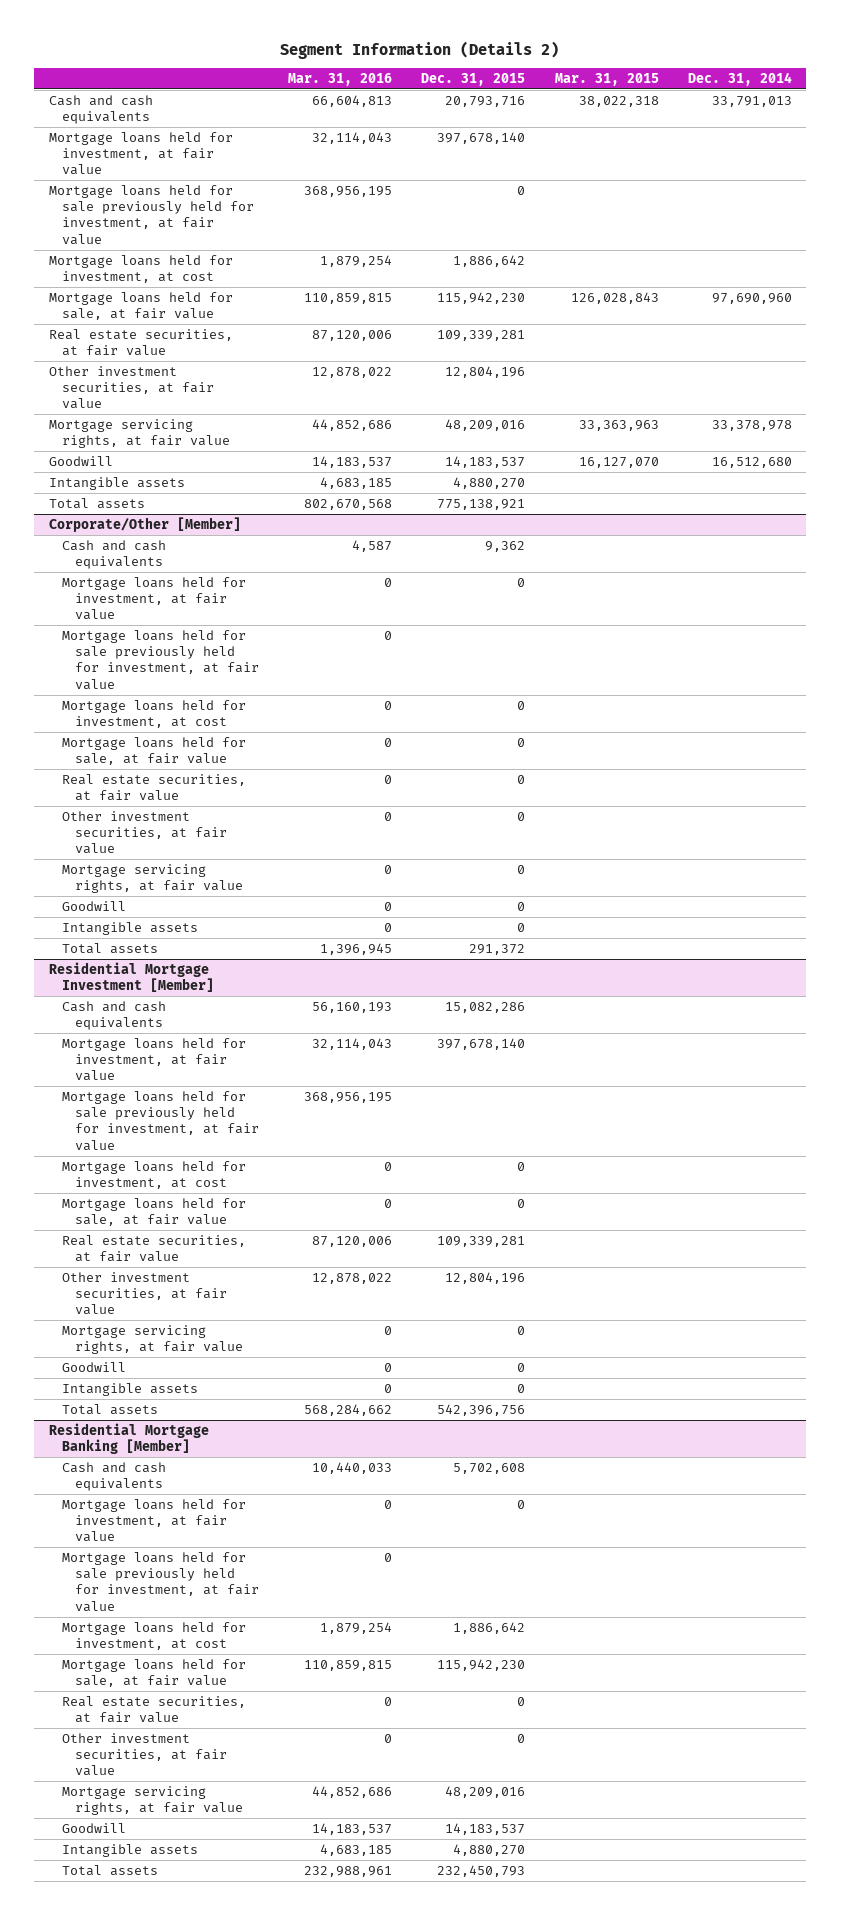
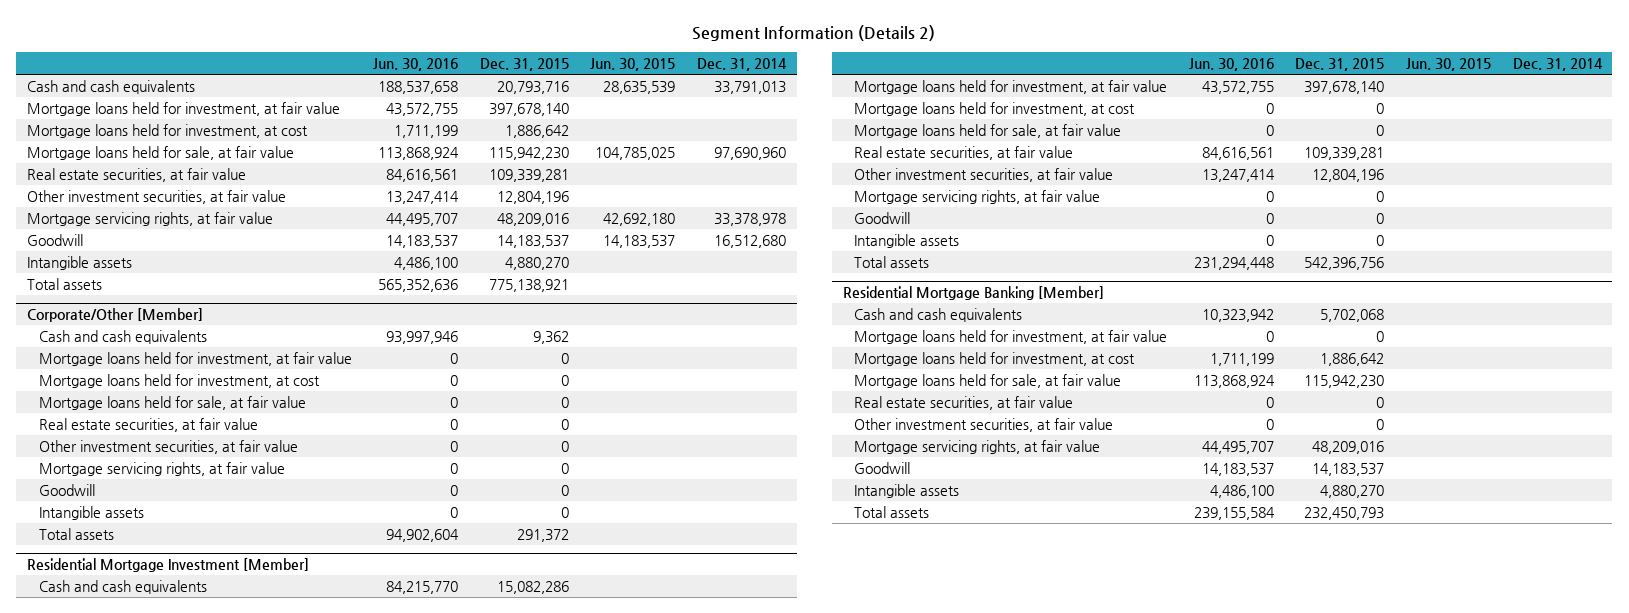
[288,72,393,86] Mar. 31, 2016 -> none
[554,72,659,86] Mar. 31, 2015 -> none
none -> [373,58,459,72] Jun. 30, 2016
none -> [590,58,676,72] Jun. 30, 2015
[48,185,255,245] Mortgage loans held for sale previously held for investment, at fair value -> none
[62,630,260,690] Mortgage loans held for sale previously held for investment, at fair value -> none
[62,1091,260,1151] Mortgage loans held for sale previously held for investment, at fair value -> none
[453,1463,526,1475] 5,702,608 -> [1320,309,1385,323] 5,702,068
[62,1552,260,1612] Mortgage loans held for sale previously held for investment, at fair value -> none

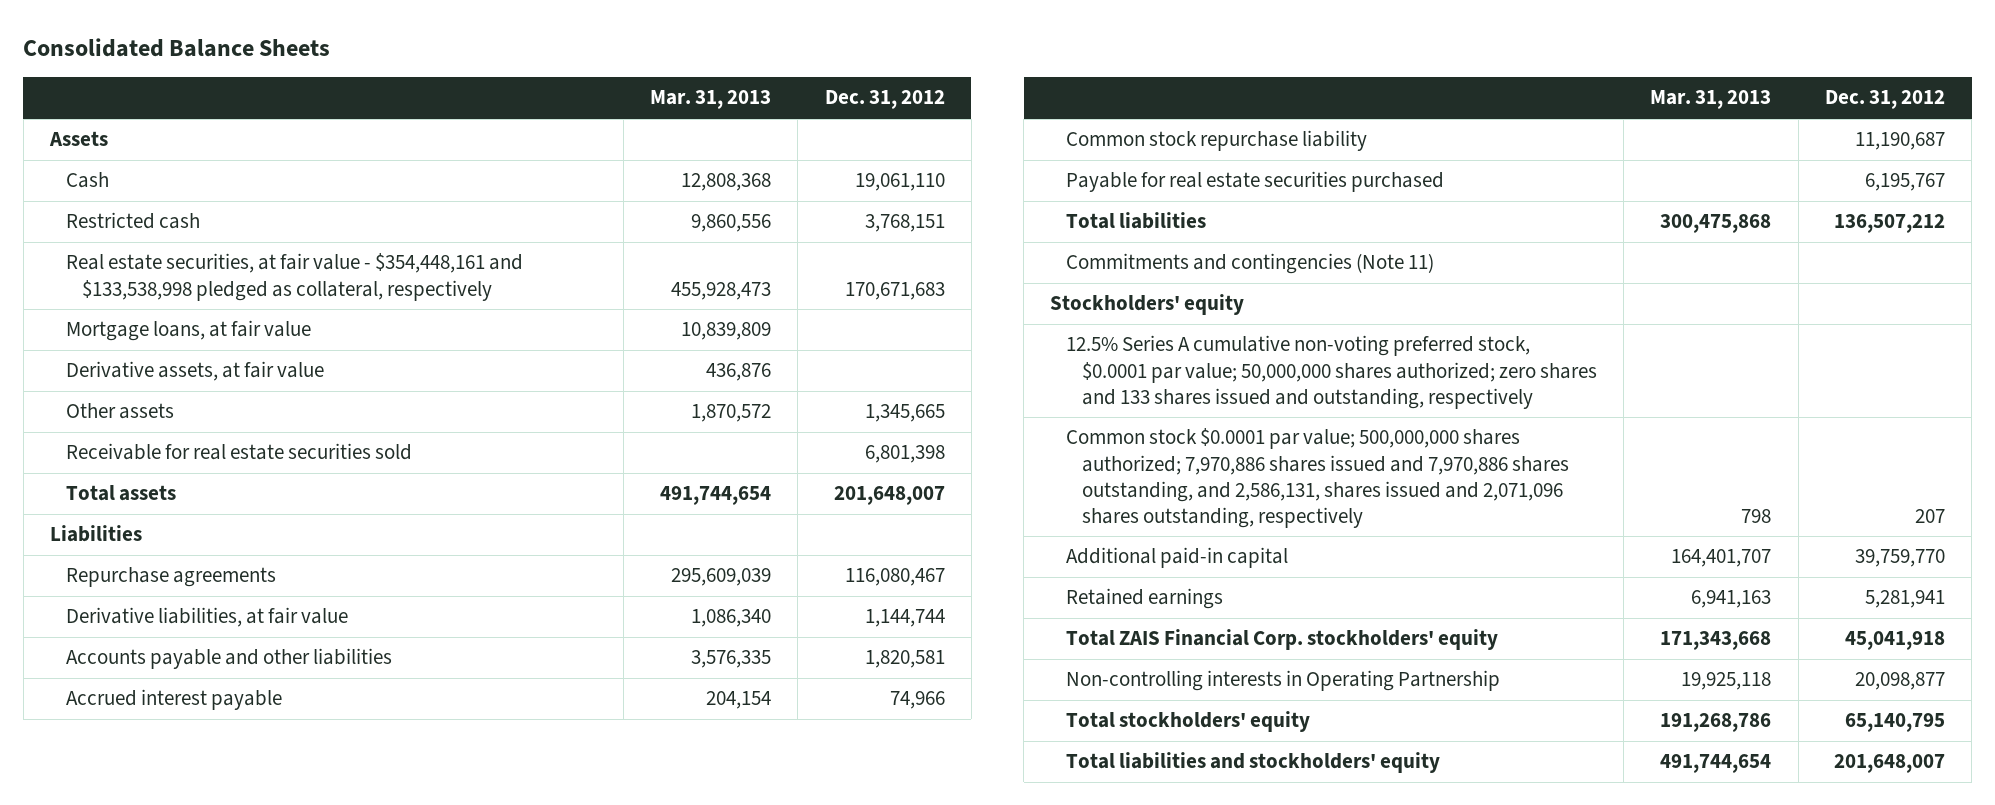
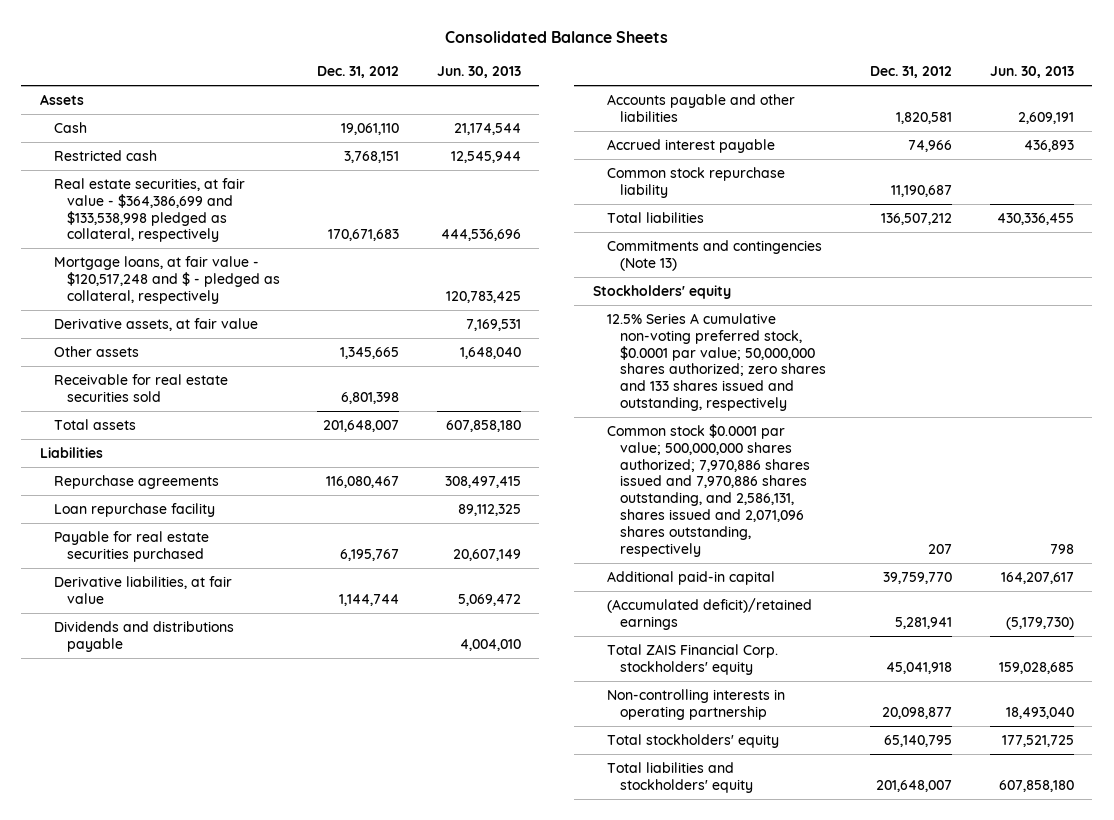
[650,90,772,110] Mar. 31, 2013 -> none
none -> [436,66,521,79] Jun. 30, 2013
[65,253,523,301] Real estate securities, at fair value - $354,448,161 and $133,538,998 pledged as collateral, respectively -> [53,177,245,243] Real estate securities, at fair value - $364,386,699 and $133,538,998 pledged as collateral, respectively
[65,320,311,342] Mortgage loans, at fair value -> [53,255,281,304] Mortgage loans, at fair value - $120,517,248 and $ - pledged as collateral, respectively
none -> [53,502,215,517] Loan repurchase facility
[1066,171,1445,193] Payable for real estate securities purchased -> [53,530,209,562] Payable for real estate securities purchased
none -> [53,620,234,652] Dividends and distributions payable
[1066,253,1435,275] Commitments and contingencies (Note 11) -> [606,239,822,271] Commitments and contingencies (Note 13)
[1066,588,1224,610] Retained earnings -> [606,597,812,630] (Accumulated deficit)/retained earnings
[1066,670,1501,692] Non-controlling interests in Operating Partnership -> [606,688,785,720] Non-controlling interests in operating partnership

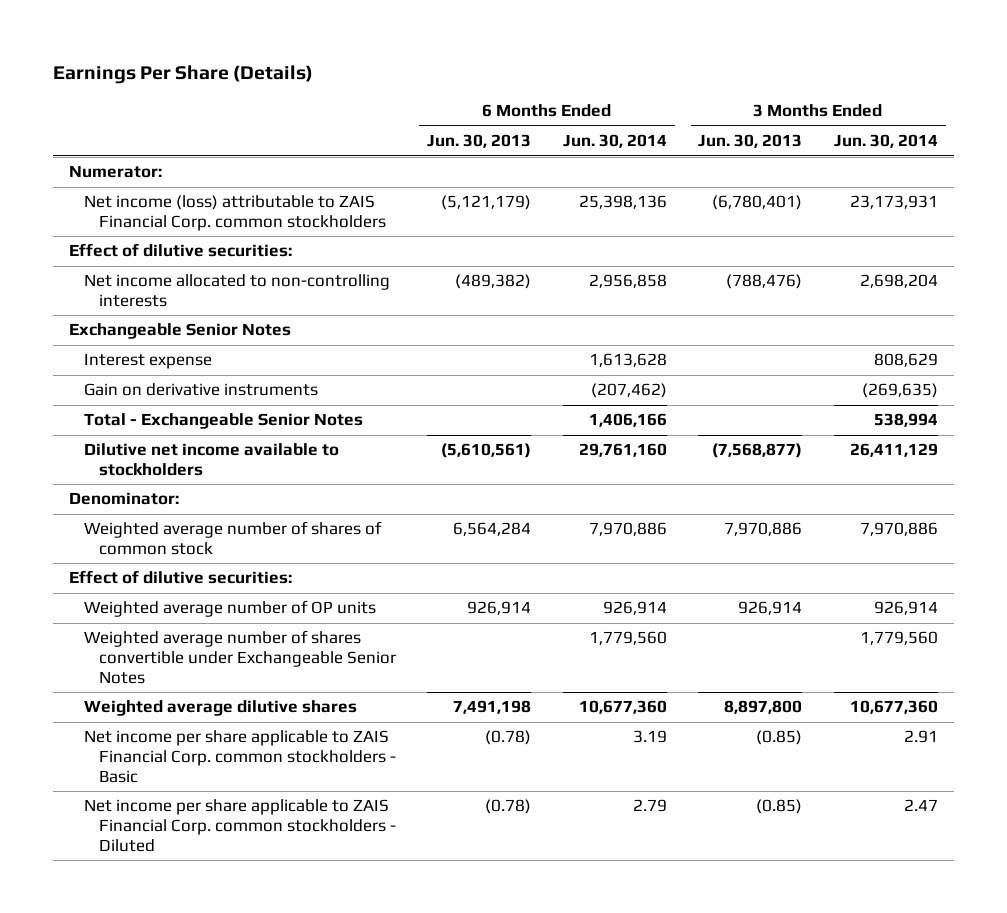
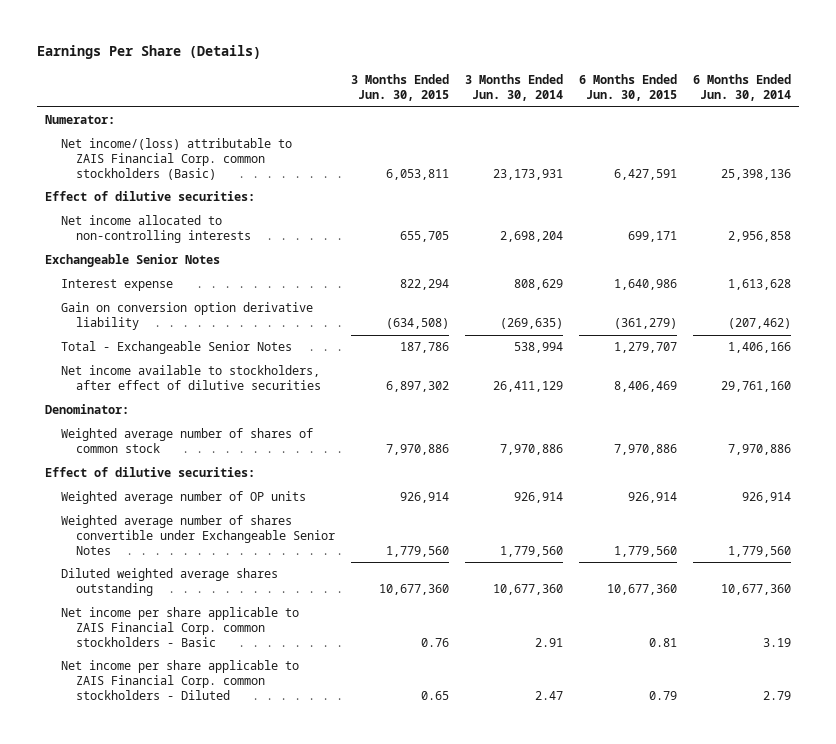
[427,134,532,149] Jun. 30, 2013 -> none
[698,134,803,149] Jun. 30, 2013 -> none
none -> [351,74,450,101] 3 Months Ended Jun. 30, 2015
none -> [578,74,677,101] 6 Months Ended Jun. 30, 2015
[83,195,386,231] Net income (loss) attributable to ZAIS Financial Corp. common stockholders -> [60,138,292,180] Net income/(loss) attributable to ZAIS Financial Corp. common stockholders (Basic)
[83,383,318,397] Gain on derivative instruments -> [60,302,313,331] Gain on conversion option derivative liability
[83,443,339,476] Dilutive net income available to stockholders -> [60,365,322,391] Net income available to stockholders, after effect of dilutive securities
[83,700,357,717] Weighted average dilutive shares -> [60,568,278,597] Diluted weighted average shares outstanding

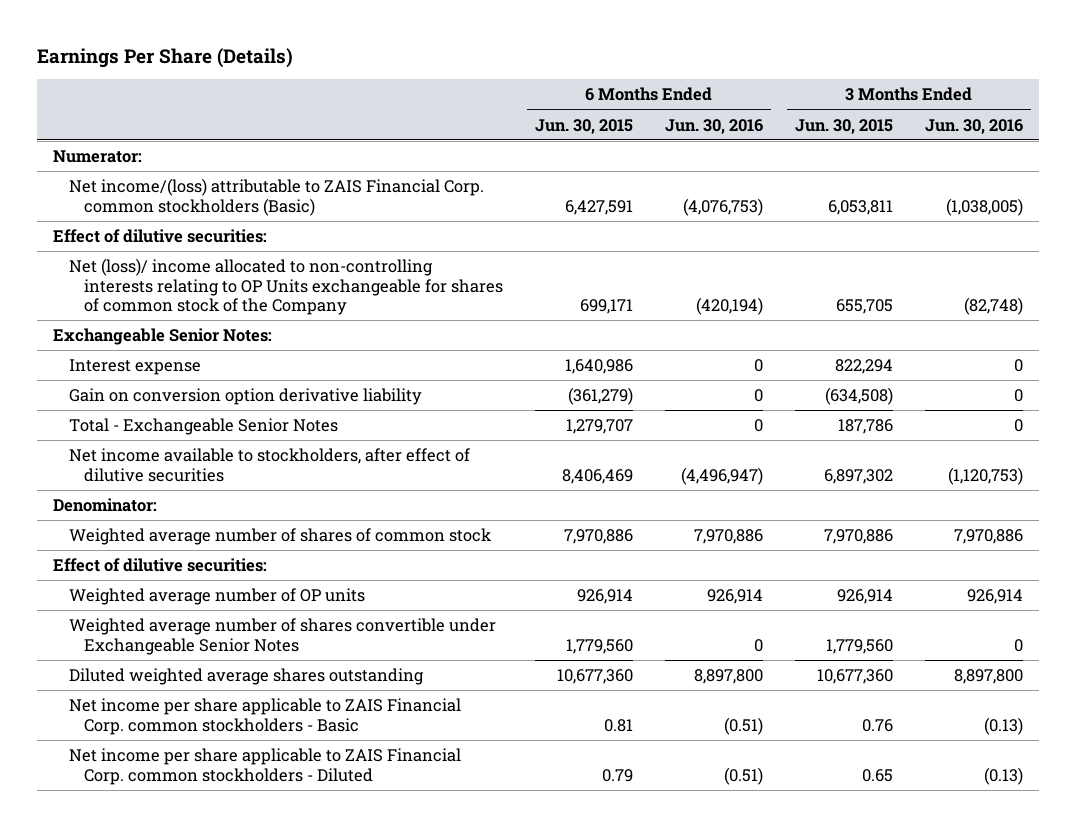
[464,74,563,101] 3 Months Ended Jun. 30, 2014 -> none
[692,74,791,101] 6 Months Ended Jun. 30, 2014 -> none
none -> [665,118,764,134] Jun. 30, 2016
none -> [925,118,1024,134] Jun. 30, 2016
[60,215,252,244] Net income allocated to non-controlling interests -> [68,258,504,316] Net (loss)/ income allocated to non-controlling interests relating to OP Units exchangeable for shares of common stock of the Company
[45,254,221,268] Exchangeable Senior Notes -> [53,328,273,346] Exchangeable Senior Notes:

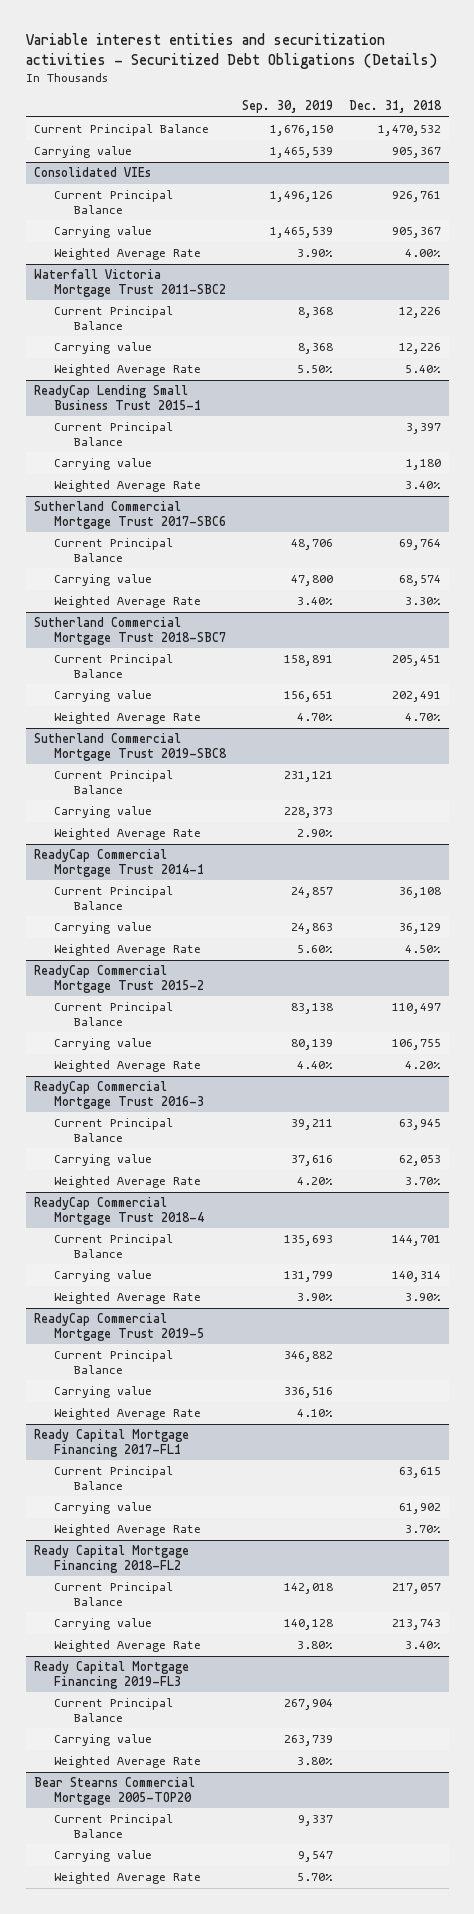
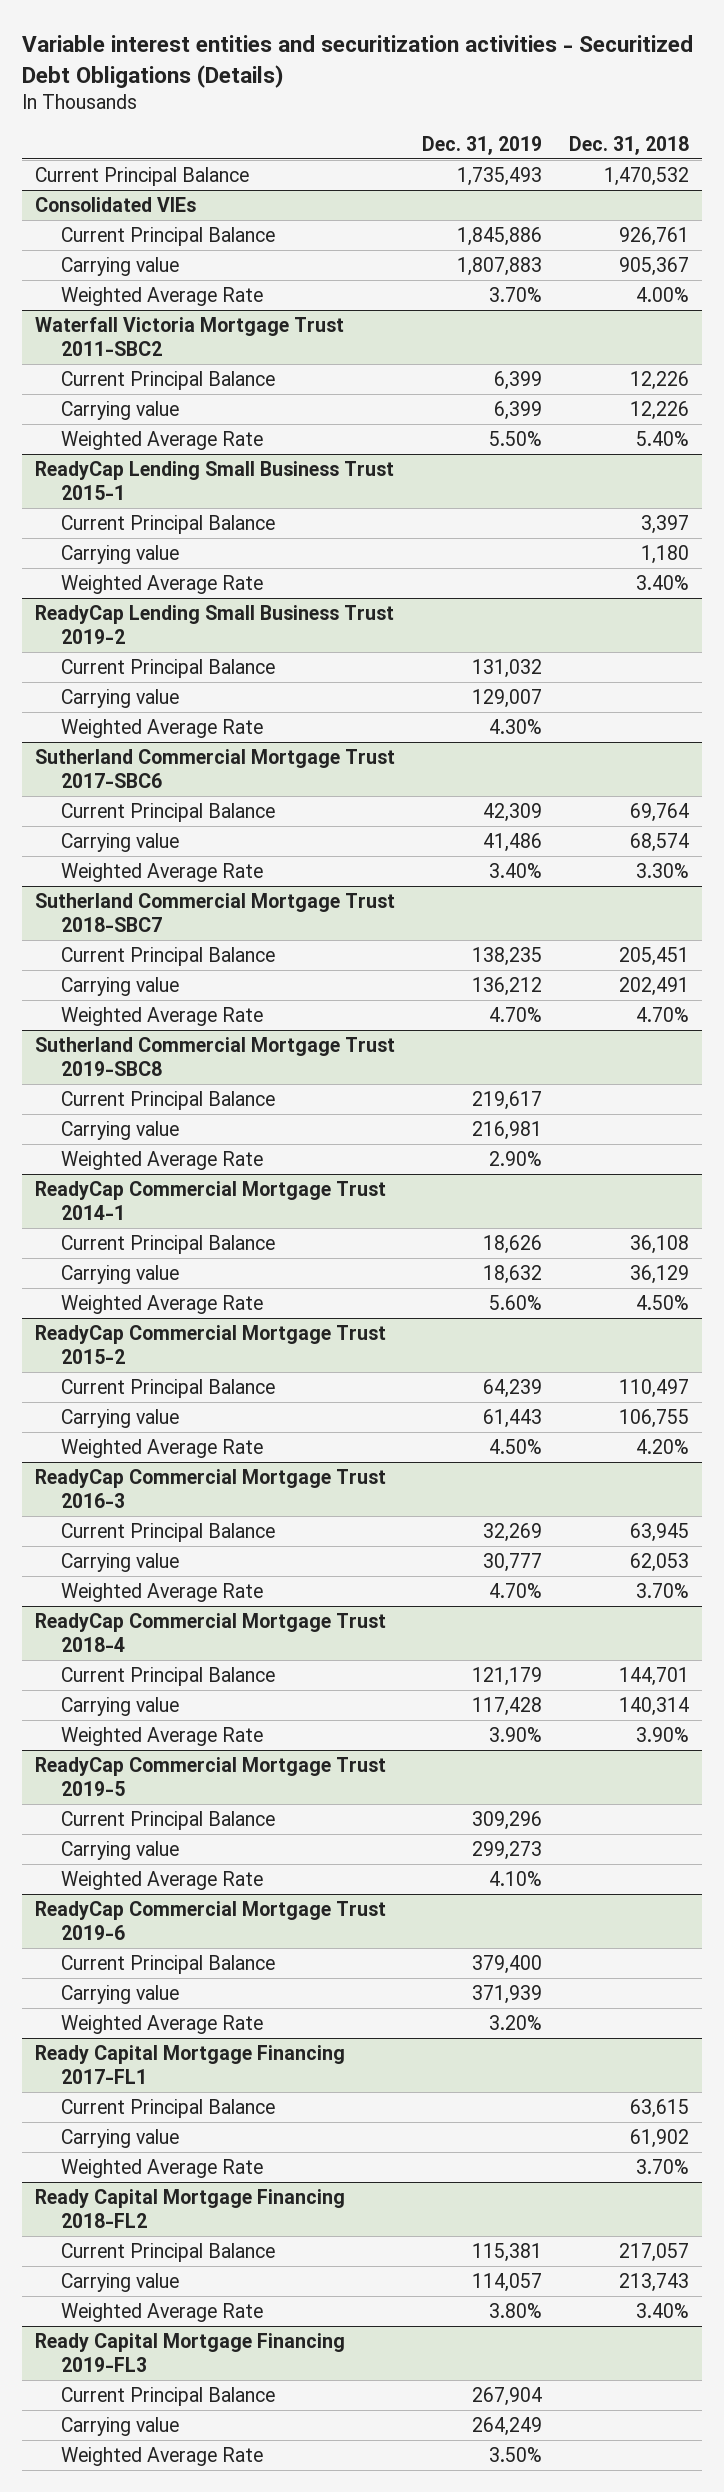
[241,100,333,114] Sep. 30, 2019 -> none
none -> [421,135,542,155] Dec. 31, 2019
[33,146,132,159] Carrying value -> none
none -> [35,604,395,644] ReadyCap Lending Small Business Trust 2019-2
none -> [61,658,276,678] Current Principal Balance
none -> [61,688,180,708] Carrying value
none -> [61,718,264,738] Weighted Average Rate
none -> [35,1900,387,1940] ReadyCap Commercial Mortgage Trust 2019-6
none -> [61,1954,276,1974] Current Principal Balance
none -> [61,1984,180,2004] Carrying value
none -> [61,2014,264,2034] Weighted Average Rate
[33,1777,195,1806] Bear Stearns Commercial Mortgage 2005-TOP20 -> none
[53,1814,173,1839] Current Principal Balance -> none
[53,1850,152,1863] Carrying value -> none
[53,1872,201,1885] Weighted Average Rate -> none

